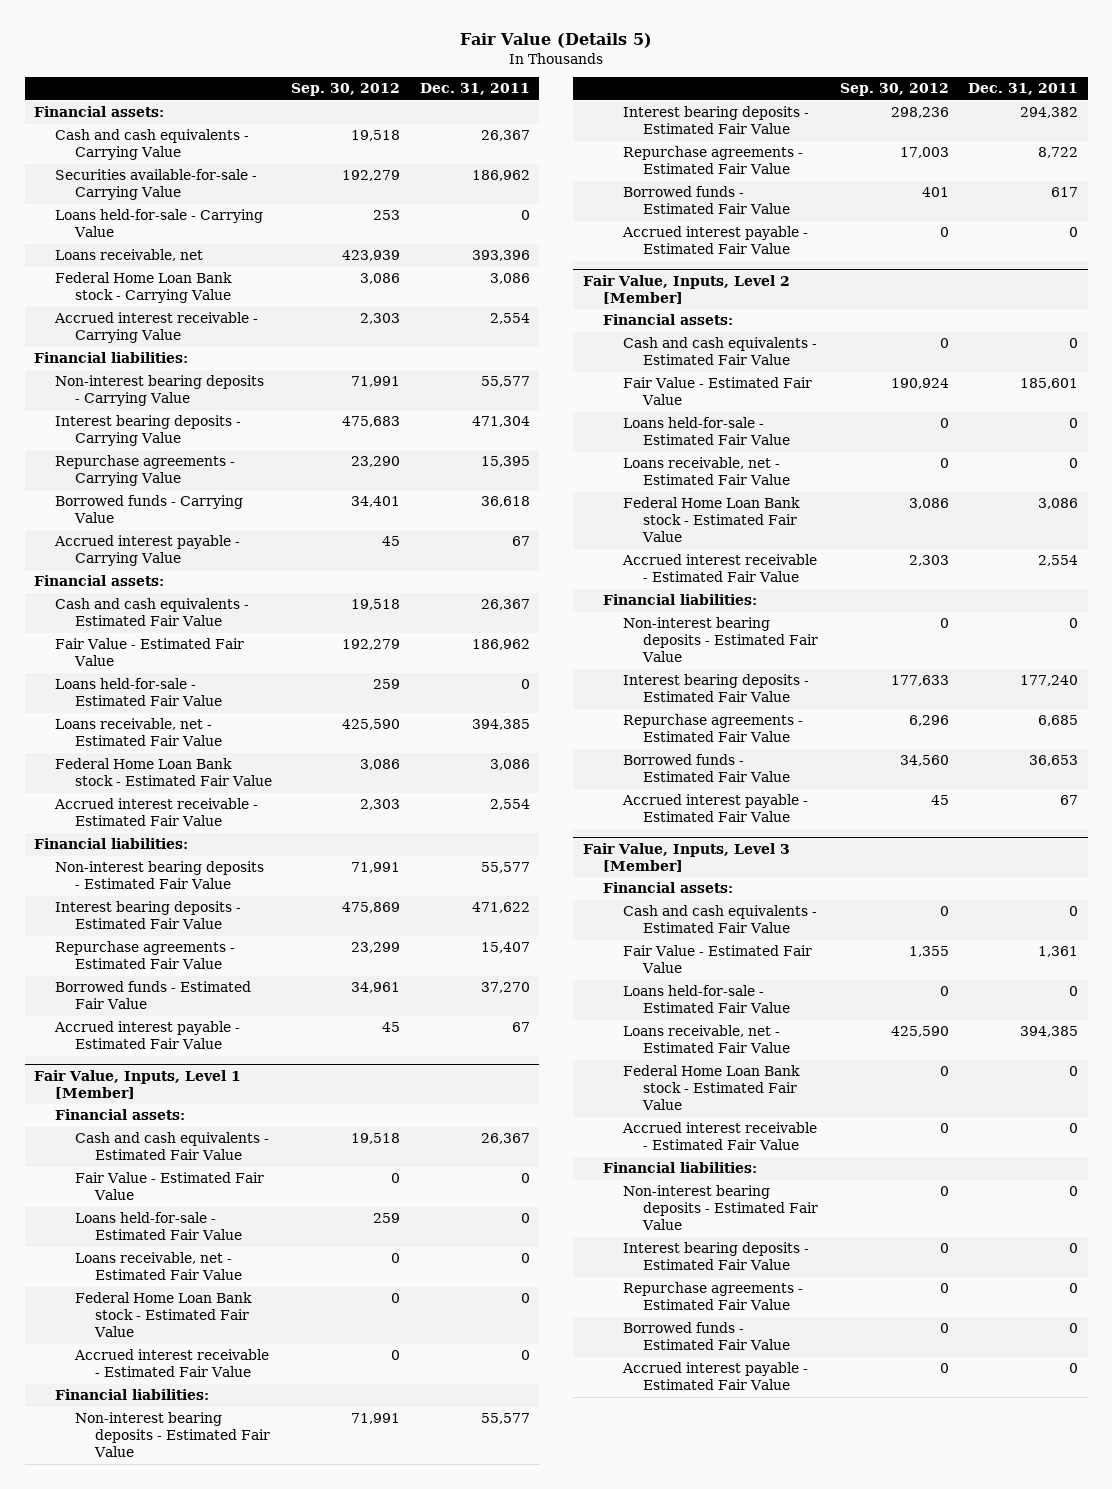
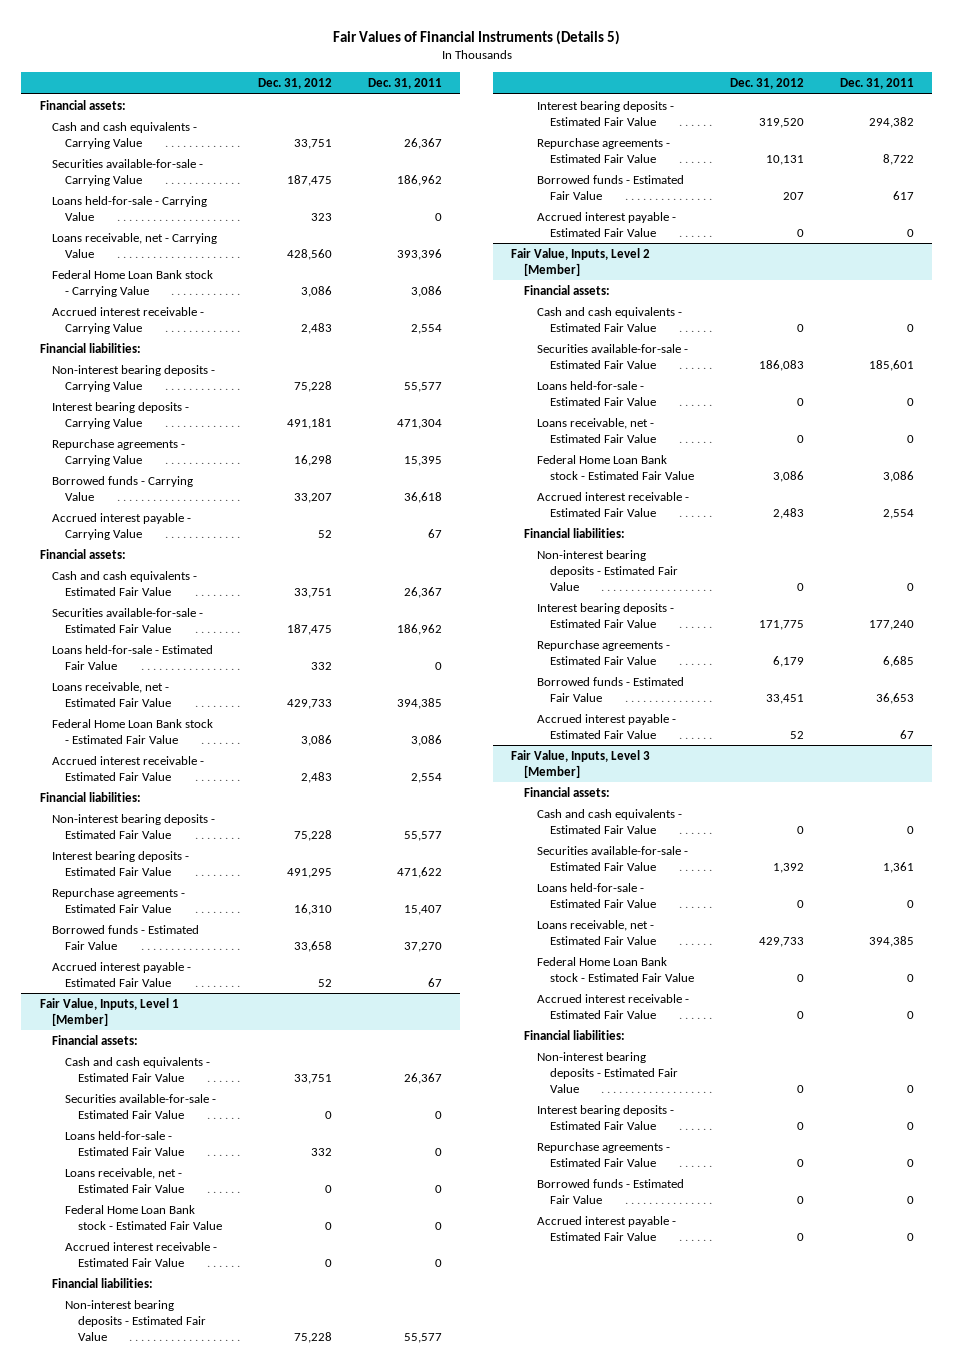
[460,33,653,49] Fair Value (Details 5) -> [332,29,620,45] Fair Values of Financial Instruments (Details 5)
[291,83,401,97] Sep. 30, 2012 -> none
none -> [258,78,333,90] Dec. 31, 2012
[54,249,203,262] Loans receivable, net -> [52,232,218,258] Loans receivable, net - Carrying Value
[54,638,244,667] Fair Value - Estimated Fair Value -> [52,607,204,633] Securities available-for-sale - Estimated Fair Value
[74,1172,264,1201] Fair Value - Estimated Fair Value -> [65,1093,217,1119] Securities available-for-sale - Estimated Fair Value
[623,377,813,406] Fair Value - Estimated Fair Value -> [536,343,688,369] Securities available-for-sale - Estimated Fair Value
[623,945,813,974] Fair Value - Estimated Fair Value -> [536,845,688,871] Securities available-for-sale - Estimated Fair Value

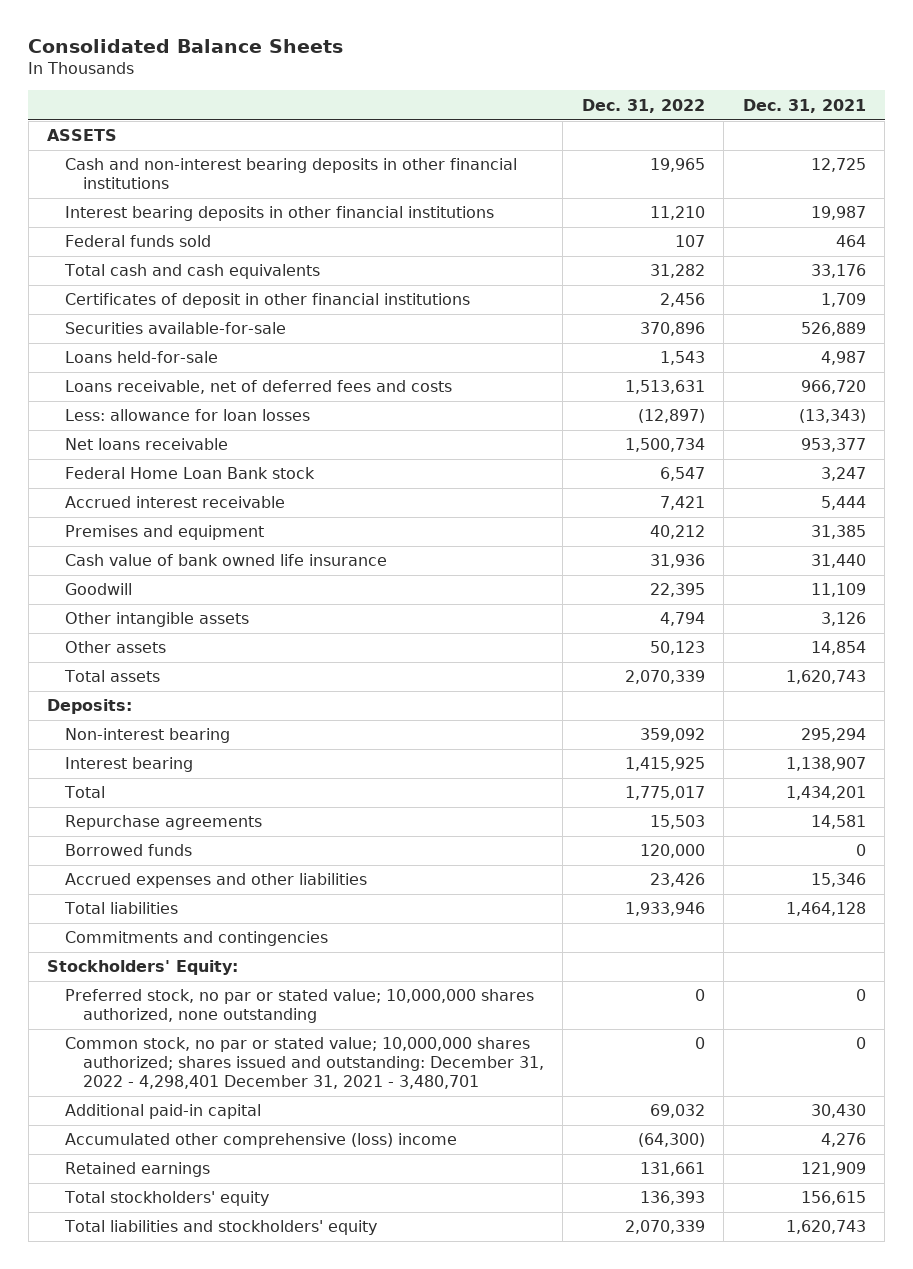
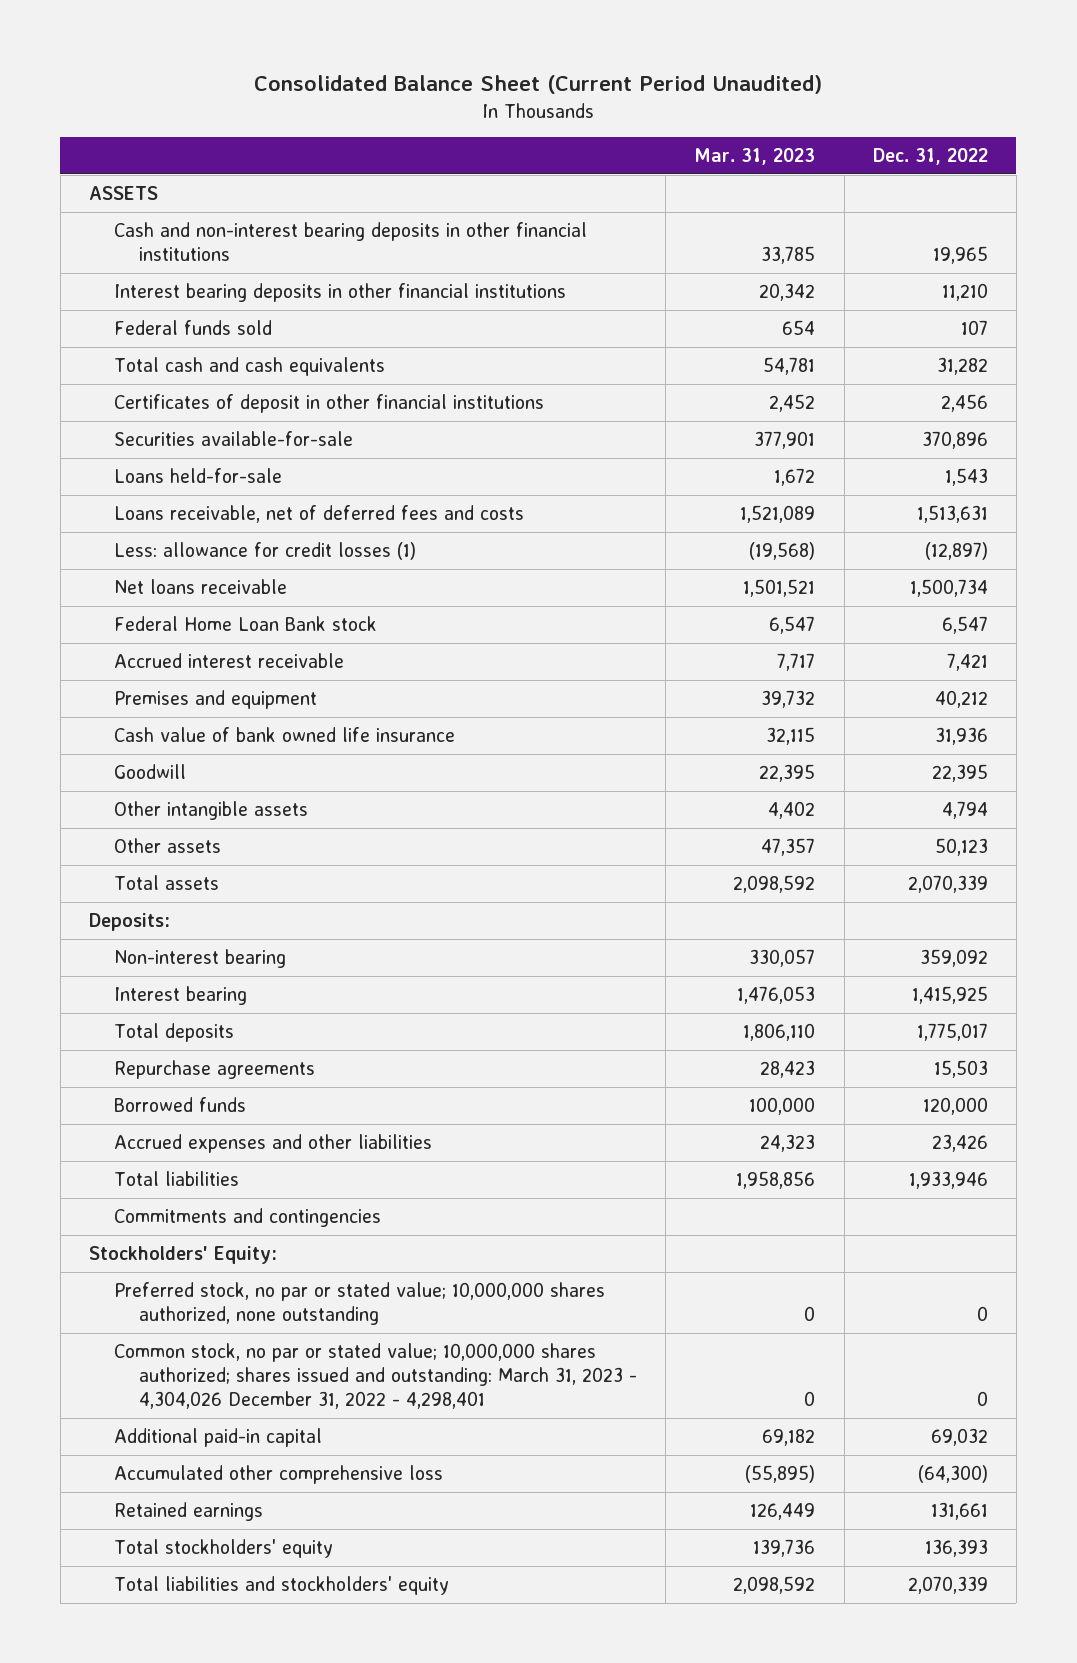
[28,38,344,53] Consolidated Balance Sheets -> [254,75,823,95] Consolidated Balance Sheet (Current Period Unaudited)
[742,98,866,113] Dec. 31, 2021 -> none
none -> [694,148,816,166] Mar. 31, 2023
[64,409,310,422] Less: allowance for loan losses -> [114,542,417,561] Less: allowance for credit losses (1)
[63,786,105,799] Total -> [114,1023,235,1043] Total deposits
[64,1037,544,1089] Common stock, no par or stated value; 10,000,000 shares authorized; shares issued and outstanding: December 31, 2022 - 4,298,401 December 31, 2021 - 3,480,701 -> [114,1343,638,1410] Common stock, no par or stated value; 10,000,000 shares authorized; shares issued and outstanding: March 31, 2023 - 4,304,026 December 31, 2022 - 4,298,401
[64,1133,457,1149] Accumulated other comprehensive (loss) income -> [114,1465,444,1485] Accumulated other comprehensive loss

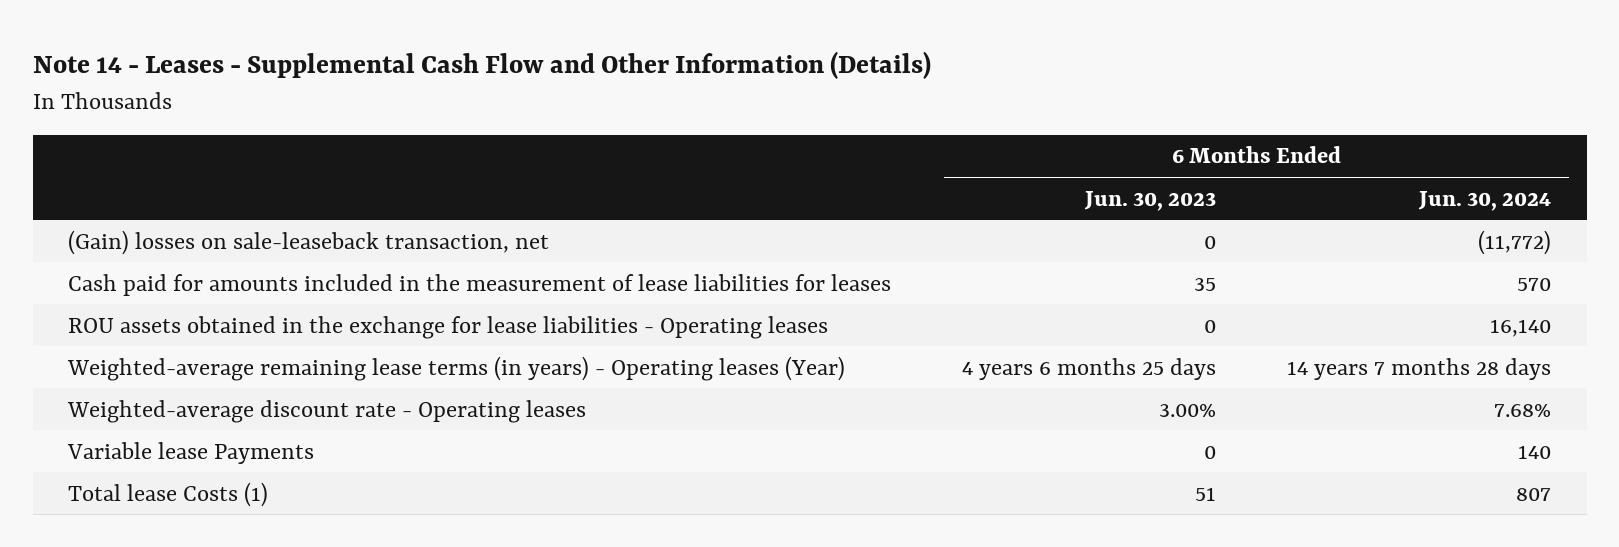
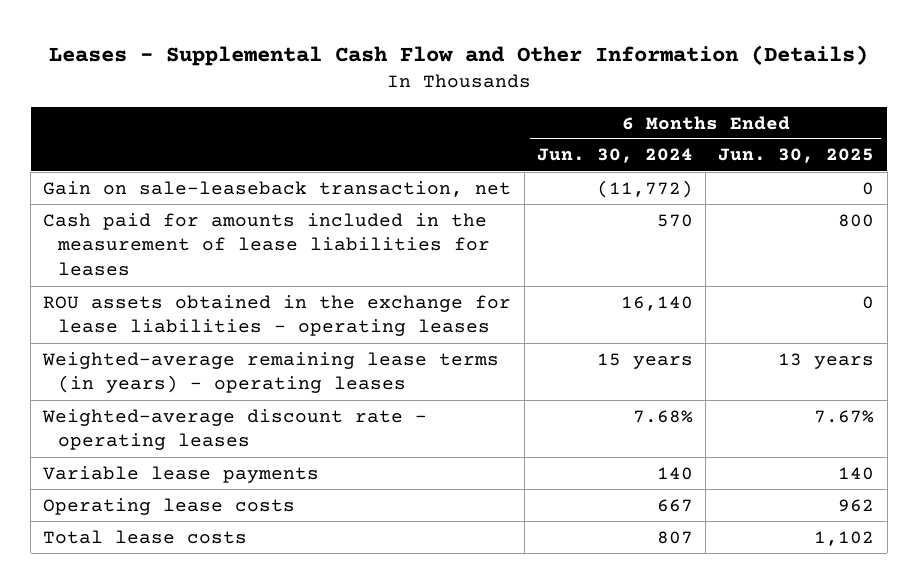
[32,51,931,80] Note 14 - Leases - Supplemental Cash Flow and Other Information (Details) -> [48,45,868,67] Leases - Supplemental Cash Flow and Other Information (Details)
[1084,190,1217,211] Jun. 30, 2023 -> none
none -> [718,148,875,164] Jun. 30, 2025
[68,229,550,255] (Gain) losses on sale-leaseback transaction, net -> [43,180,512,197] Gain on sale-leaseback transaction, net
[68,315,829,339] ROU assets obtained in the exchange for lease liabilities - Operating leases -> [43,294,512,337] ROU assets obtained in the exchange for lease liabilities - operating leases
[67,355,846,381] Weighted-average remaining lease terms (in years) - Operating leases (Year) -> [42,351,500,394] Weighted-average remaining lease terms (in years) - operating leases
[1287,357,1552,380] 14 years 7 months 28 days -> [596,352,693,369] 15 years
[67,399,587,423] Weighted-average discount rate - Operating leases -> [42,408,428,451] Weighted-average discount rate - operating leases
[67,441,315,464] Variable lease Payments -> [43,465,320,483] Variable lease payments
none -> [43,497,296,515] Operating lease costs
[68,481,269,507] Total lease Costs (1) -> [43,529,248,544] Total lease costs

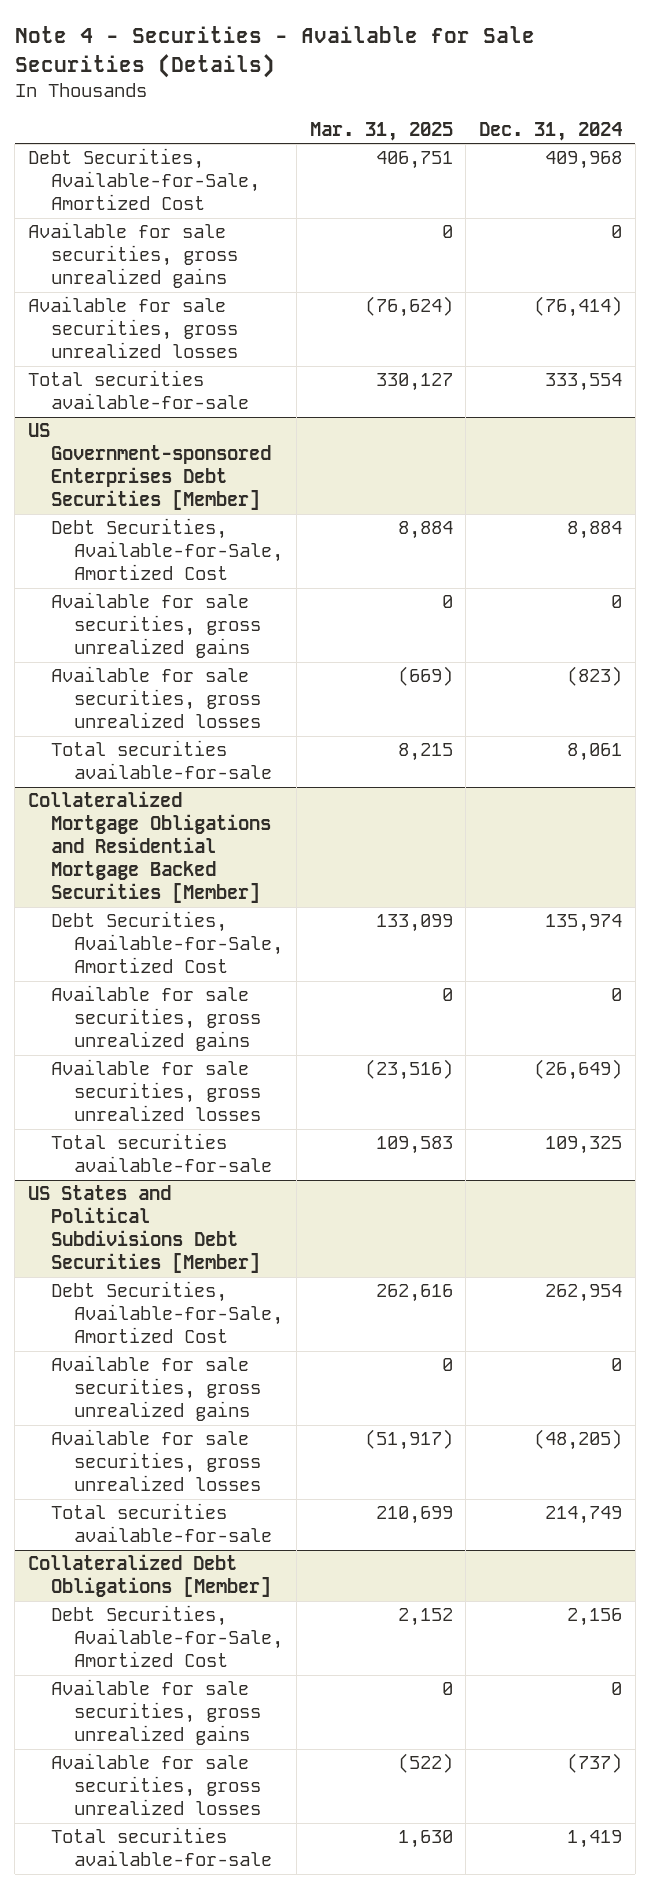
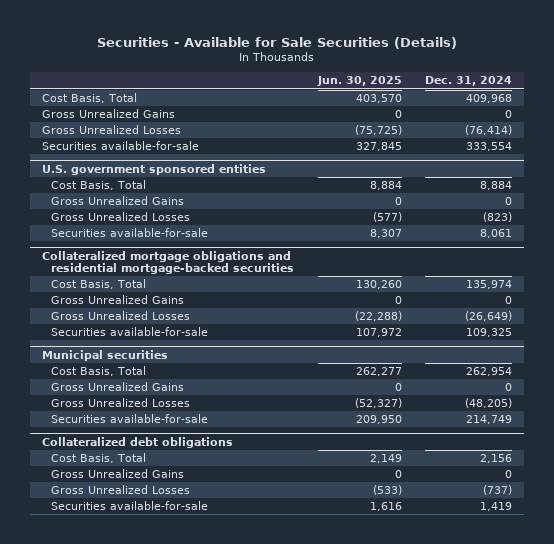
[14,26,535,79] Note 4 - Securities - Available for Sale Securities (Details) -> [97,36,458,49] Securities - Available for Sale Securities (Details)
[309,121,453,141] Mar. 31, 2025 -> none
none -> [316,76,402,87] Jun. 30, 2025
[28,148,261,211] Debt Securities, Available-for-Sale, Amortized Cost -> [41,93,137,104] Cost Basis, Total
[28,222,239,289] Available for sale securities, gross unrealized gains -> [41,109,175,119] Gross Unrealized Gains
[28,296,239,359] Available for sale securities, gross unrealized losses -> [41,125,181,135] Gross Unrealized Losses
[28,370,250,410] Total securities available-for-sale -> [41,141,199,151] Securities available-for-sale
[28,423,272,511] US Government-sponsored Enterprises Debt Securities [Member] -> [41,163,266,175] U.S. government sponsored entities
[51,518,283,581] Debt Securities, Available-for-Sale, Amortized Cost -> [50,180,146,191] Cost Basis, Total
[51,592,261,659] Available for sale securities, gross unrealized gains -> [50,196,184,206] Gross Unrealized Gains
[51,666,261,729] Available for sale securities, gross unrealized losses -> [50,212,190,222] Gross Unrealized Losses
[51,740,272,780] Total securities available-for-sale -> [50,228,208,238] Securities available-for-sale
[28,791,272,904] Collateralized Mortgage Obligations and Residential Mortgage Backed Securities [Member] -> [41,250,294,275] Collateralized mortgage obligations and residential mortgage-backed securities
[51,911,283,974] Debt Securities, Available-for-Sale, Amortized Cost -> [50,279,146,290] Cost Basis, Total
[51,985,261,1052] Available for sale securities, gross unrealized gains -> [50,295,184,305] Gross Unrealized Gains
[51,1059,261,1122] Available for sale securities, gross unrealized losses -> [50,311,190,321] Gross Unrealized Losses
[51,1133,272,1173] Total securities available-for-sale -> [50,327,208,337] Securities available-for-sale
[28,1185,261,1274] US States and Political Subdivisions Debt Securities [Member] -> [41,349,168,361] Municipal securities
[51,1281,283,1344] Debt Securities, Available-for-Sale, Amortized Cost -> [50,366,146,377] Cost Basis, Total
[51,1355,261,1422] Available for sale securities, gross unrealized gains -> [50,382,184,392] Gross Unrealized Gains
[51,1429,261,1492] Available for sale securities, gross unrealized losses -> [50,398,190,408] Gross Unrealized Losses
[51,1503,272,1543] Total securities available-for-sale -> [50,414,208,424] Securities available-for-sale
[28,1554,272,1598] Collateralized Debt Obligations [Member] -> [41,436,233,448] Collateralized debt obligations
[51,1605,283,1668] Debt Securities, Available-for-Sale, Amortized Cost -> [50,453,146,464] Cost Basis, Total
[51,1679,261,1746] Available for sale securities, gross unrealized gains -> [50,469,184,479] Gross Unrealized Gains
[51,1753,261,1816] Available for sale securities, gross unrealized losses -> [50,485,190,495] Gross Unrealized Losses
[51,1827,272,1867] Total securities available-for-sale -> [50,501,208,511] Securities available-for-sale

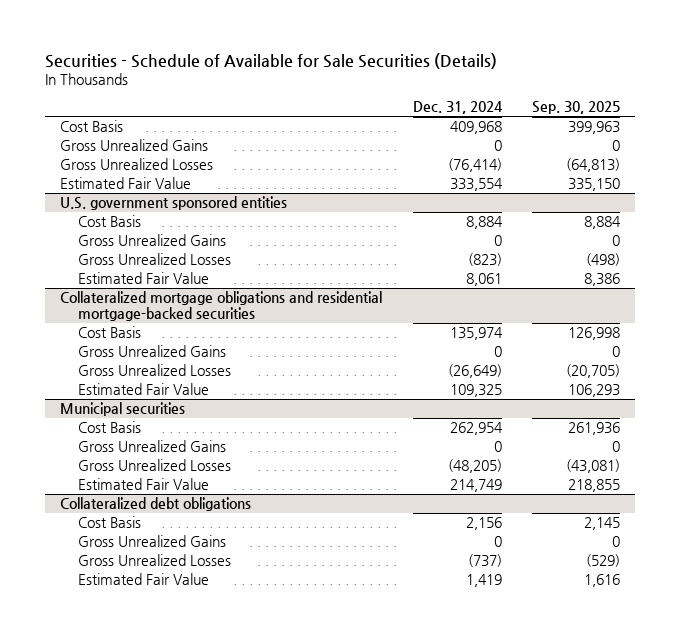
[97,36,458,49] Securities - Available for Sale Securities (Details) -> [44,52,497,69] Securities - Schedule of Available for Sale Securities (Details)
[316,76,402,87] Jun. 30, 2025 -> none
none -> [531,101,620,115] Sep. 30, 2025
[41,93,137,104] Cost Basis, Total -> [60,120,124,133] Cost Basis
[41,141,199,151] Securities available-for-sale -> [60,177,192,190] Estimated Fair Value
[50,180,146,191] Cost Basis, Total -> [78,215,142,228] Cost Basis
[50,228,208,238] Securities available-for-sale -> [78,272,210,285] Estimated Fair Value
[50,279,146,290] Cost Basis, Total -> [78,326,142,339] Cost Basis
[50,327,208,337] Securities available-for-sale -> [78,383,210,396] Estimated Fair Value
[50,366,146,377] Cost Basis, Total -> [78,421,142,434] Cost Basis
[50,414,208,424] Securities available-for-sale -> [78,478,210,491] Estimated Fair Value
[50,453,146,464] Cost Basis, Total -> [78,516,142,529] Cost Basis
[50,501,208,511] Securities available-for-sale -> [78,573,210,586] Estimated Fair Value

